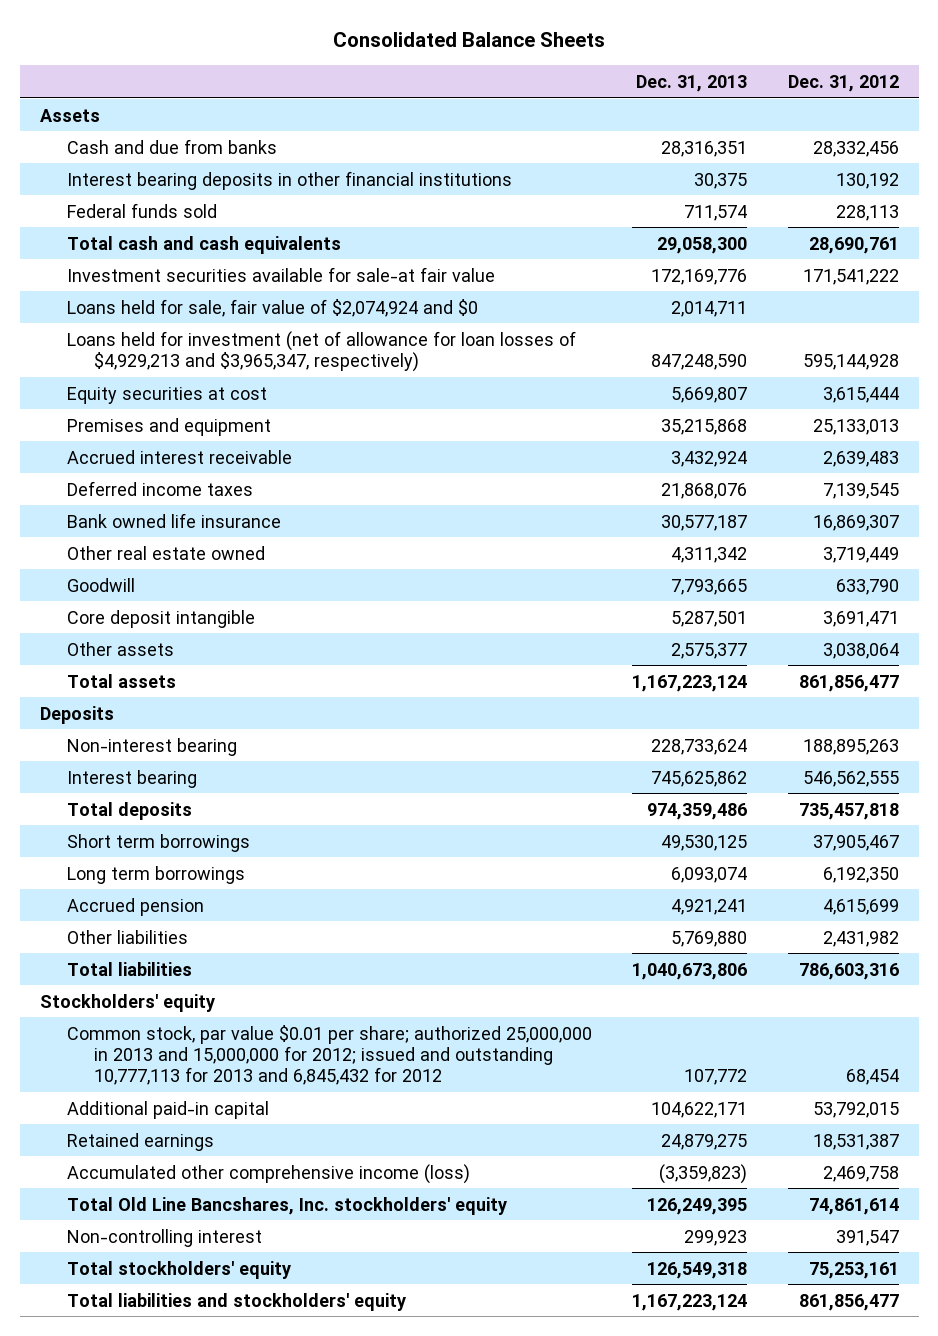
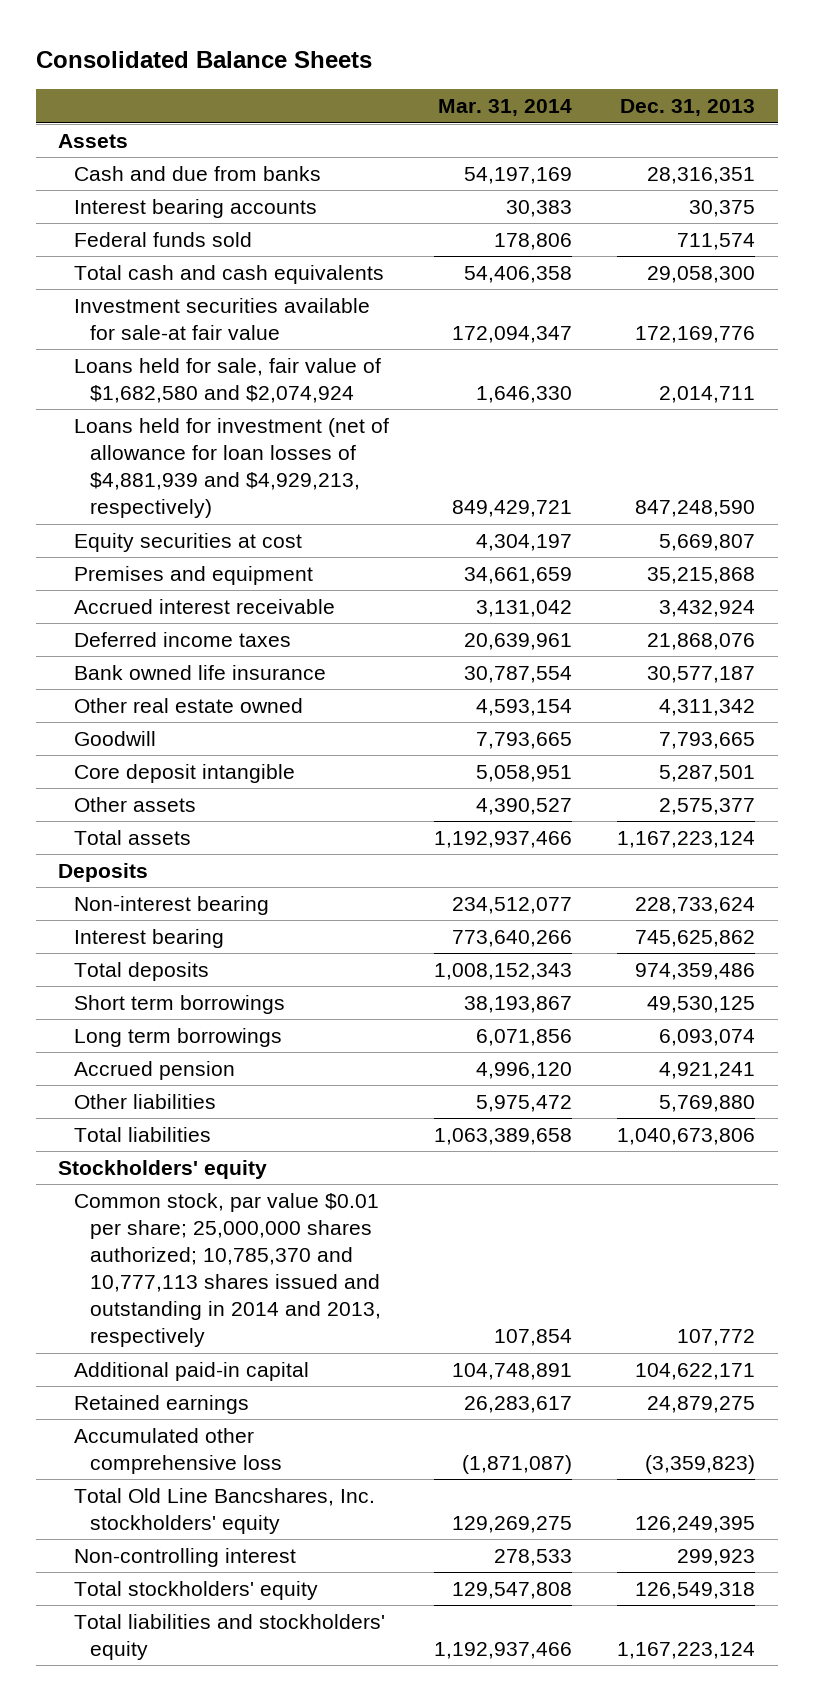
[787,74,899,92] Dec. 31, 2012 -> none
none -> [438,99,573,117] Mar. 31, 2014
[66,170,512,190] Interest bearing deposits in other financial institutions -> [74,198,318,218] Interest bearing accounts
[66,298,478,317] Loans held for sale, fair value of $2,074,924 and $0 -> [74,357,382,403] Loans held for sale, fair value of $1,682,580 and $2,074,924
[66,330,576,372] Loans held for investment (net of allowance for loan losses of $4,929,213 and $3,965,347, respectively) -> [74,417,390,519] Loans held for investment (net of allowance for loan losses of $4,881,939 and $4,929,213, respectively)
[66,1024,592,1086] Common stock, par value $0.01 per share; authorized 25,000,000 in 2013 and 15,000,000 for 2012; issued and outstanding 10,777,113 for 2013 and 6,845,432 for 2012 -> [74,1192,382,1348] Common stock, par value $0.01 per share; 25,000,000 shares authorized; 10,785,370 and 10,777,113 shares issued and outstanding in 2014 and 2013, respectively
[66,1163,470,1184] Accumulated other comprehensive income (loss) -> [74,1427,283,1474] Accumulated other comprehensive loss

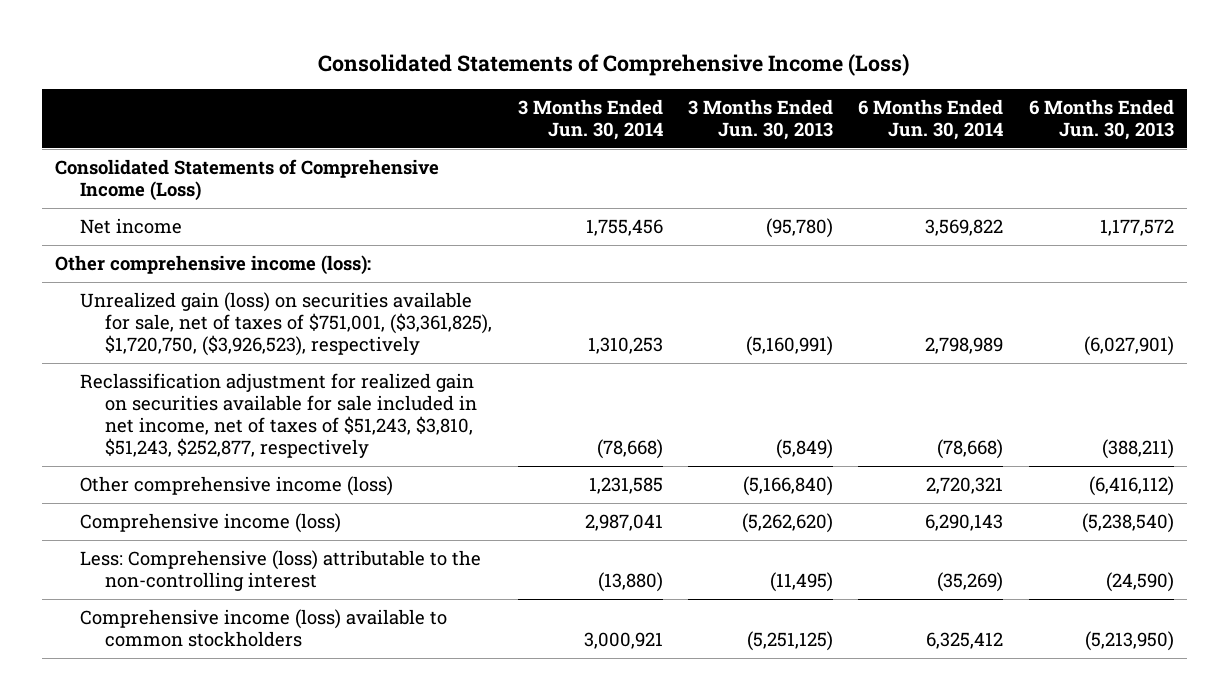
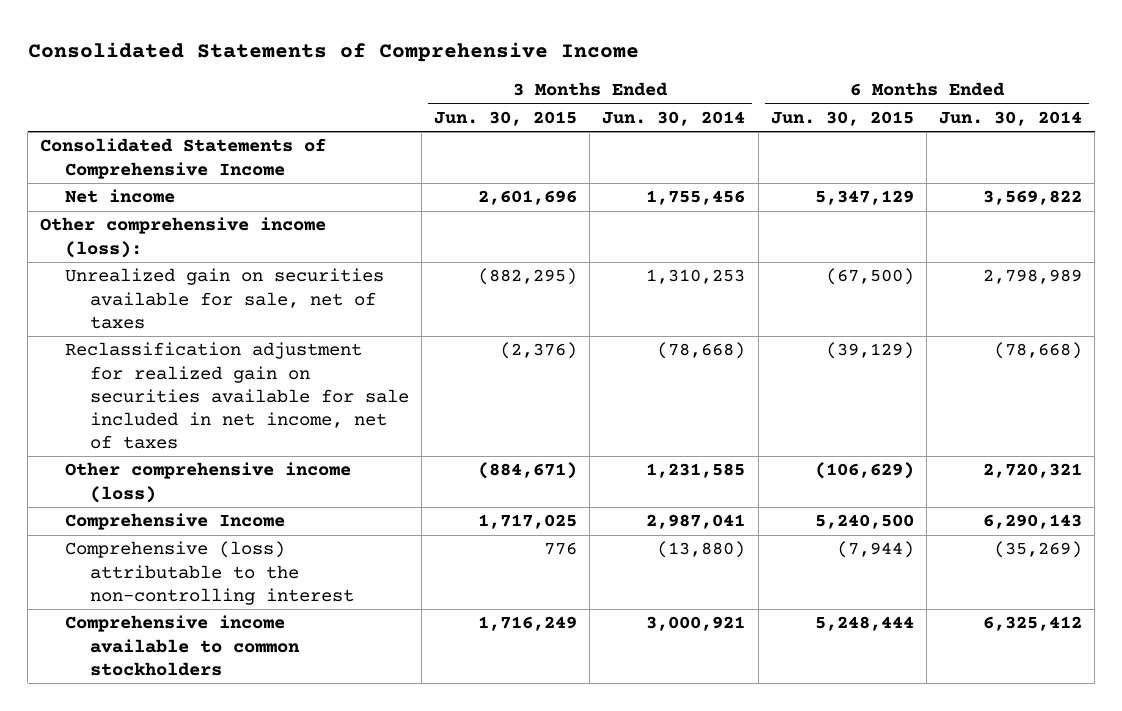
[318,53,910,76] Consolidated Statements of Comprehensive Income (Loss) -> [27,41,639,62] Consolidated Statements of Comprehensive Income
[688,98,834,141] 3 Months Ended Jun. 30, 2013 -> none
[1028,98,1174,141] 6 Months Ended Jun. 30, 2013 -> none
none -> [434,110,578,126] Jun. 30, 2015
none -> [770,110,914,126] Jun. 30, 2015
[54,158,439,202] Consolidated Statements of Comprehensive Income (Loss) -> [40,138,327,179] Consolidated Statements of Comprehensive Income
[79,291,493,357] Unrealized gain (loss) on securities available for sale, net of taxes of $751,001, ($3,361,825), $1,720,750, ($3,926,523), respectively -> [64,268,384,329] Unrealized gain on securities available for sale, net of taxes
[79,372,478,459] Reclassification adjustment for realized gain on securities available for sale included in net income, net of taxes of $51,243, $3,810, $51,243, $252,877, respectively -> [64,342,409,449] Reclassification adjustment for realized gain on securities available for sale included in net income, net of taxes
[79,512,341,533] Comprehensive income (loss) -> [64,513,285,531] Comprehensive Income
[79,549,481,592] Less: Comprehensive (loss) attributable to the non-controlling interest -> [64,541,354,605] Comprehensive (loss) attributable to the non-controlling interest
[79,608,447,648] Comprehensive income (loss) available to common stockholders -> [64,615,300,676] Comprehensive income available to common stockholders

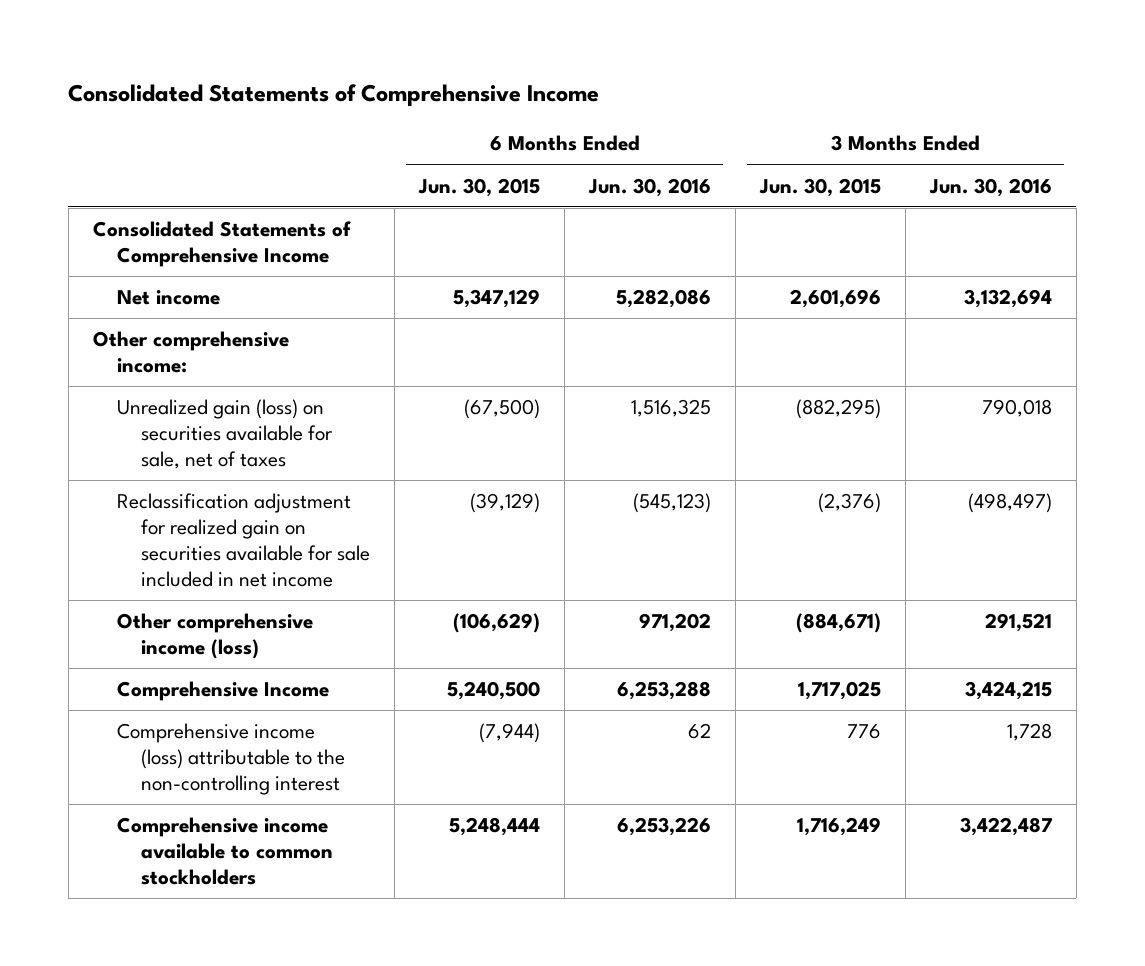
[602,110,746,126] Jun. 30, 2014 -> none
[939,110,1083,126] Jun. 30, 2014 -> none
none -> [587,177,711,197] Jun. 30, 2016
none -> [928,177,1052,197] Jun. 30, 2016
[40,217,327,258] Other comprehensive income (loss): -> [92,331,289,374] Other comprehensive income:
[64,268,384,329] Unrealized gain on securities available for sale, net of taxes -> [116,399,333,470] Unrealized gain (loss) on securities available for sale, net of taxes
[64,342,409,449] Reclassification adjustment for realized gain on securities available for sale included in net income, net of taxes -> [116,493,370,588] Reclassification adjustment for realized gain on securities available for sale included in net income
[64,541,354,605] Comprehensive (loss) attributable to the non-controlling interest -> [116,723,345,796] Comprehensive income (loss) attributable to the non-controlling interest

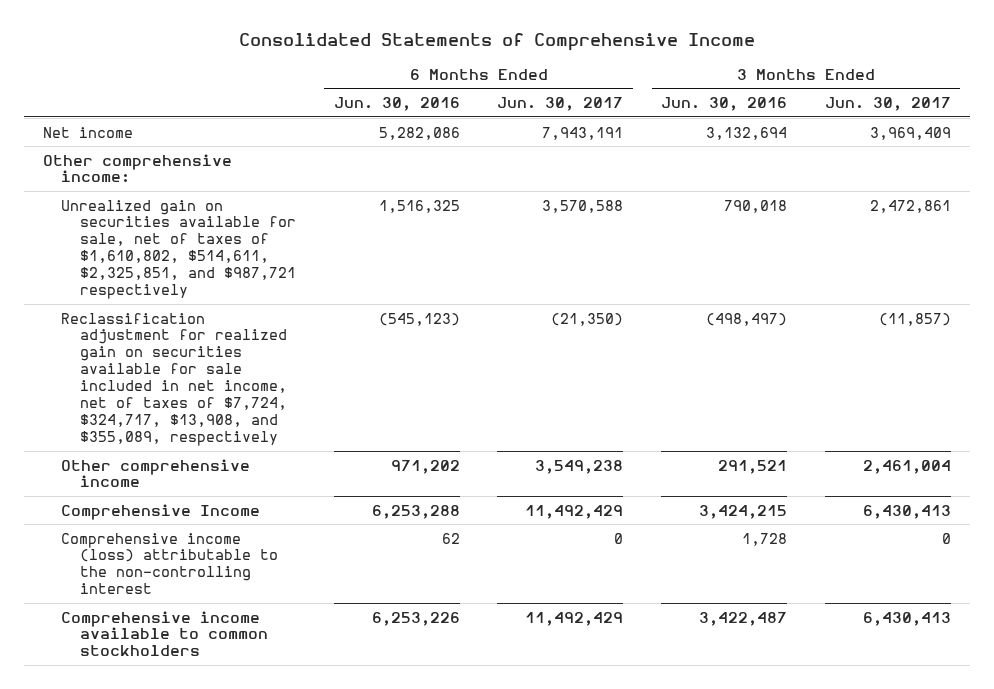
[417,177,540,197] Jun. 30, 2015 -> none
[758,177,881,197] Jun. 30, 2015 -> none
none -> [497,97,624,112] Jun. 30, 2017
none -> [824,97,951,112] Jun. 30, 2017
[92,221,351,268] Consolidated Statements of Comprehensive Income -> none
[116,399,333,470] Unrealized gain (loss) on securities available for sale, net of taxes -> [61,199,297,300] Unrealized gain on securities available for sale, net of taxes of $1,610,802, $514,611, $2,325,851, and $987,721 respectively
[116,493,370,588] Reclassification adjustment for realized gain on securities available for sale included in net income -> [61,312,288,446] Reclassification adjustment for realized gain on securities available for sale included in net income, net of taxes of $7,724, $324,717, $13,908, and $355,089, respectively
[116,613,313,660] Other comprehensive income (loss) -> [61,458,251,488] Other comprehensive income

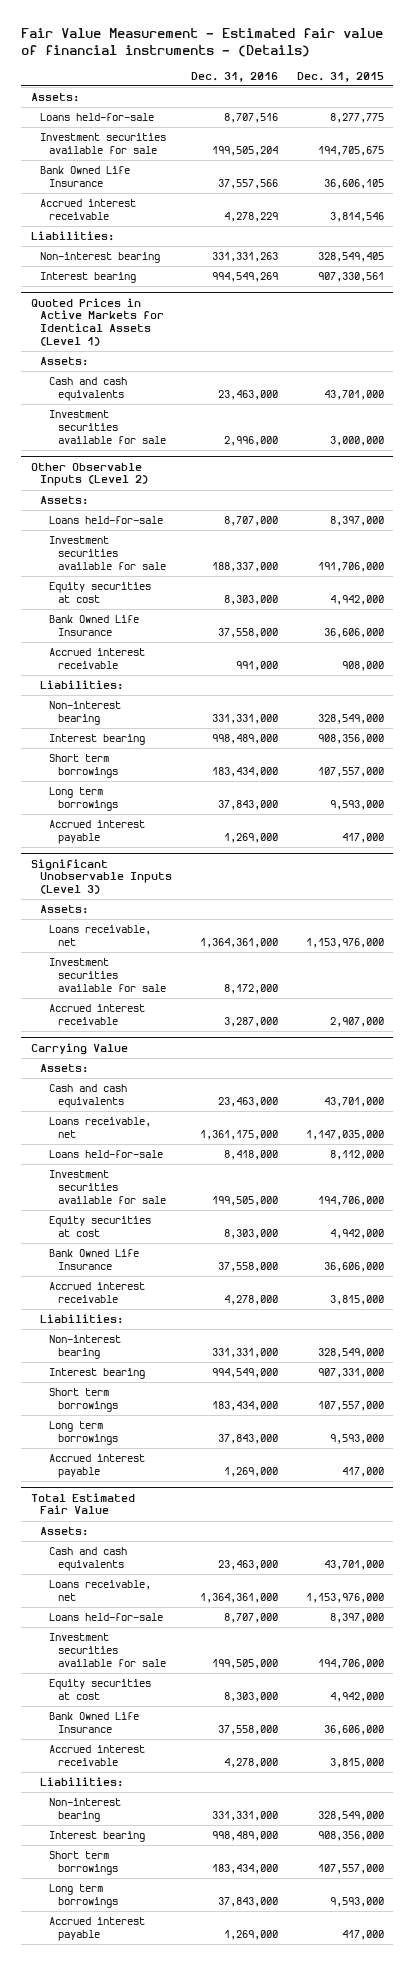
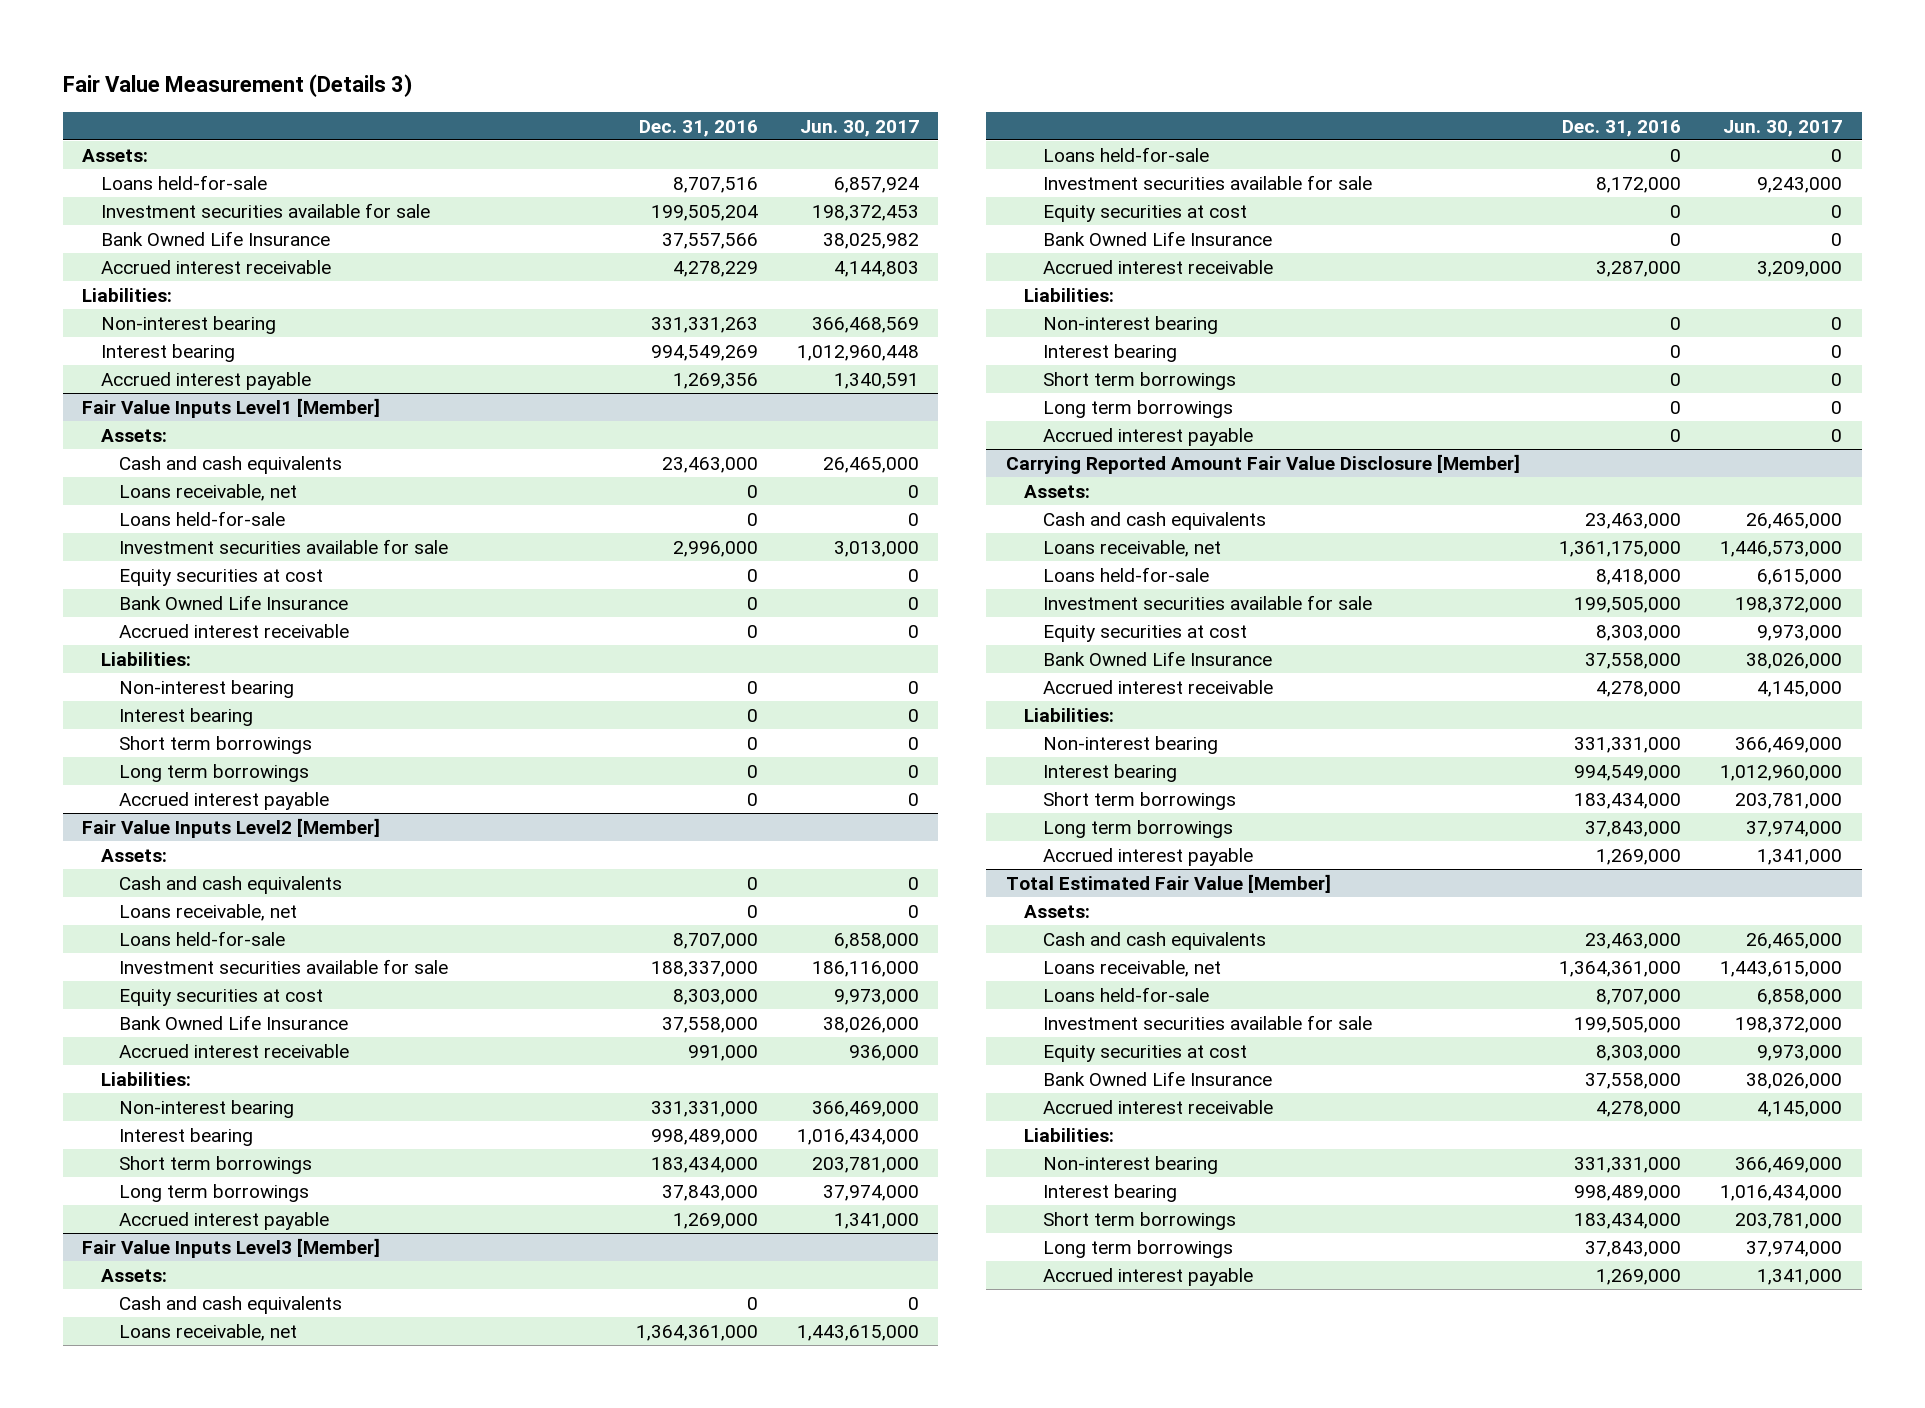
[21,27,384,57] Fair Value Measurement - Estimated fair value of financial instruments - (Details) -> [62,74,412,98] Fair Value Measurement (Details 3)
[296,71,384,82] Dec. 31, 2015 -> none
none -> [799,119,919,137] Jun. 30, 2017
none -> [100,372,311,391] Accrued interest payable
[30,297,164,347] Quoted Prices in Active Markets for Identical Assets (Level 1) -> [82,398,381,419] Fair Value Inputs Level1 [Member]
none -> [119,484,298,502] Loans receivable, net
none -> [119,511,286,527] Loans held-for-sale
none -> [119,569,324,587] Equity securities at cost
none -> [119,595,349,611] Bank Owned Life Insurance
none -> [119,624,350,639] Accrued interest receivable
none -> [100,652,191,667] Liabilities:
none -> [119,680,295,699] Non-interest bearing
none -> [119,708,254,727] Interest bearing
none -> [119,736,313,755] Short term borrowings
none -> [119,764,310,783] Long term borrowings
none -> [119,792,330,811] Accrued interest payable
[30,462,148,487] Other Observable Inputs (Level 2) -> [82,818,381,839] Fair Value Inputs Level2 [Member]
none -> [119,876,343,895] Cash and cash equivalents
none -> [119,904,298,922] Loans receivable, net
[30,858,172,895] Significant Unobservable Inputs (Level 3) -> [82,1238,381,1259] Fair Value Inputs Level3 [Member]
none -> [119,1296,343,1315] Cash and cash equivalents
none -> [1042,147,1209,163] Loans held-for-sale
none -> [1042,205,1247,223] Equity securities at cost
none -> [1042,231,1272,247] Bank Owned Life Insurance
none -> [1024,288,1115,303] Liabilities:
none -> [1042,316,1218,335] Non-interest bearing
none -> [1042,344,1177,363] Interest bearing
none -> [1042,372,1236,391] Short term borrowings
none -> [1042,400,1233,419] Long term borrowings
none -> [1042,428,1253,447] Accrued interest payable
[30,1042,128,1055] Carrying Value -> [1005,454,1520,475] Carrying Reported Amount Fair Value Disclosure [Member]
[30,1492,135,1515] Total Estimated Fair Value -> [1005,874,1331,894] Total Estimated Fair Value [Member]

